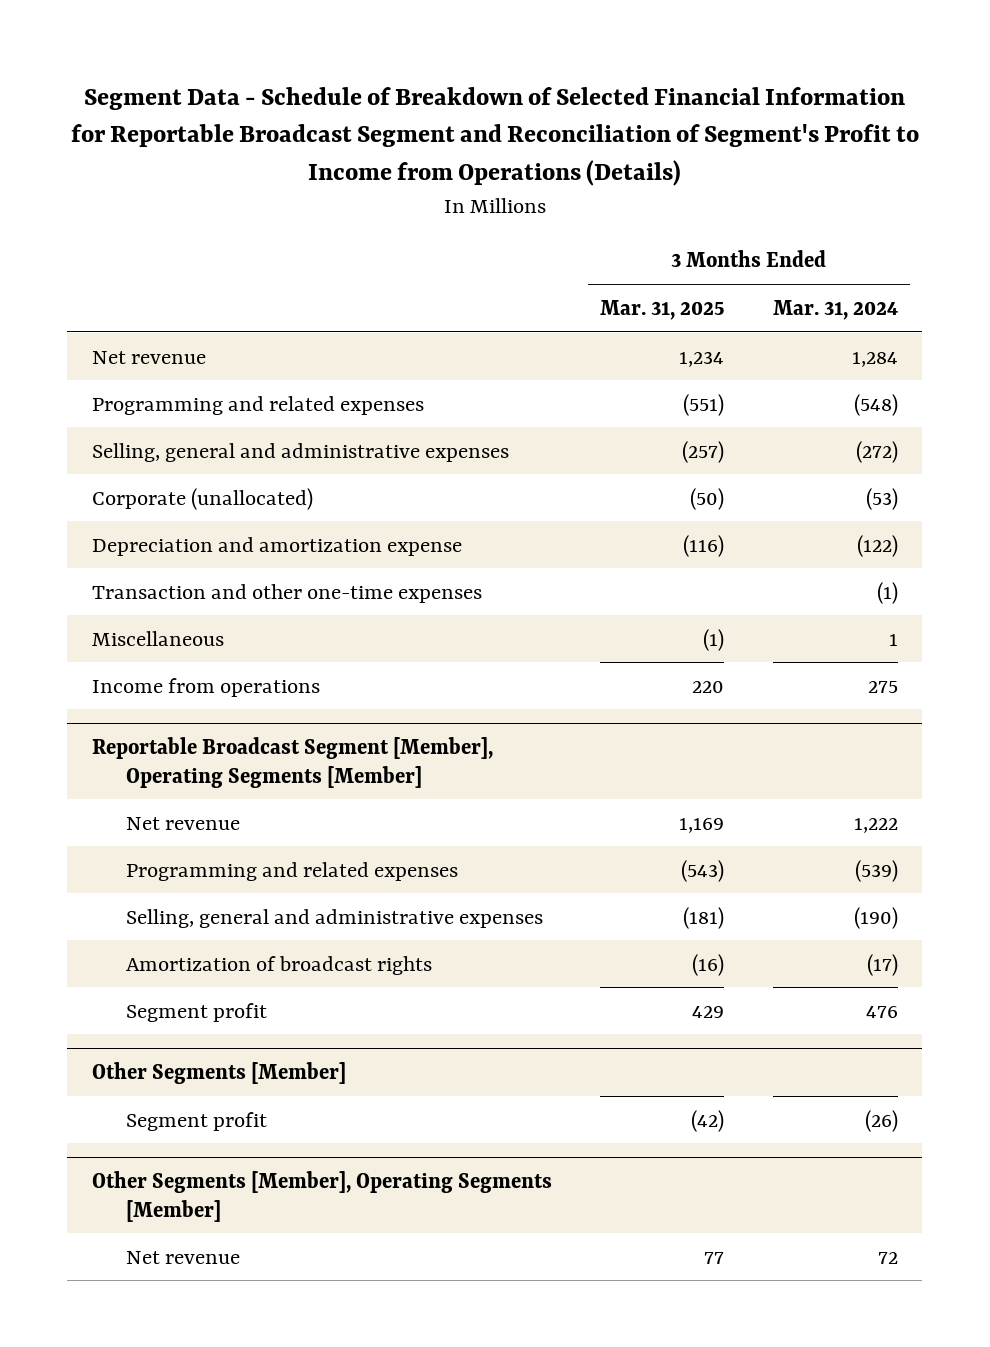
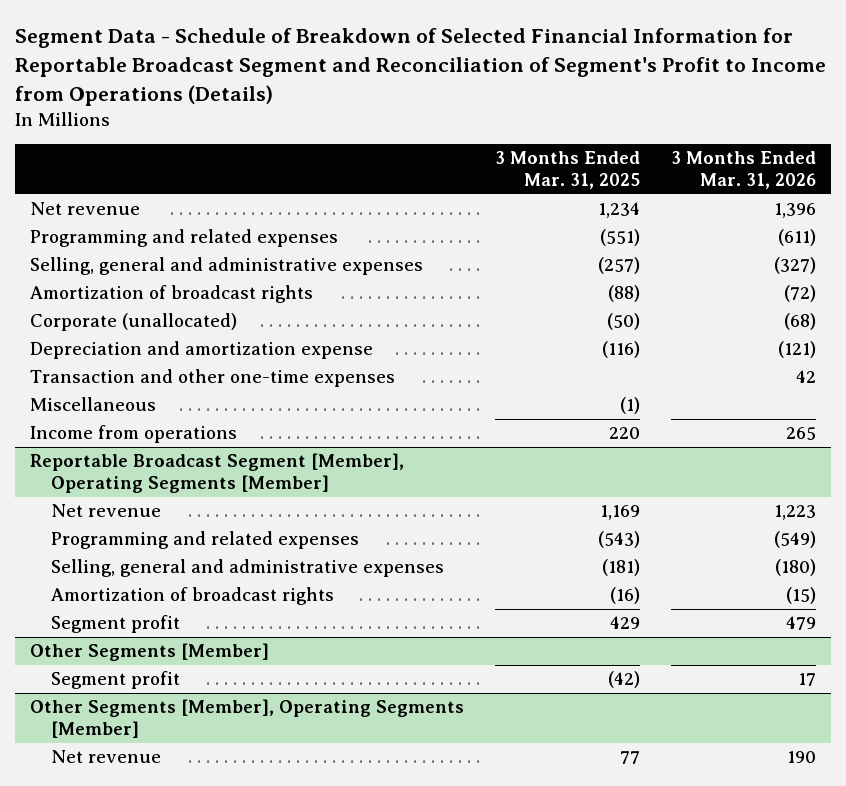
[773,299,899,320] Mar. 31, 2024 -> none
none -> [670,151,816,190] 3 Months Ended Mar. 31, 2026
none -> [30,285,314,304] Amortization of broadcast rights

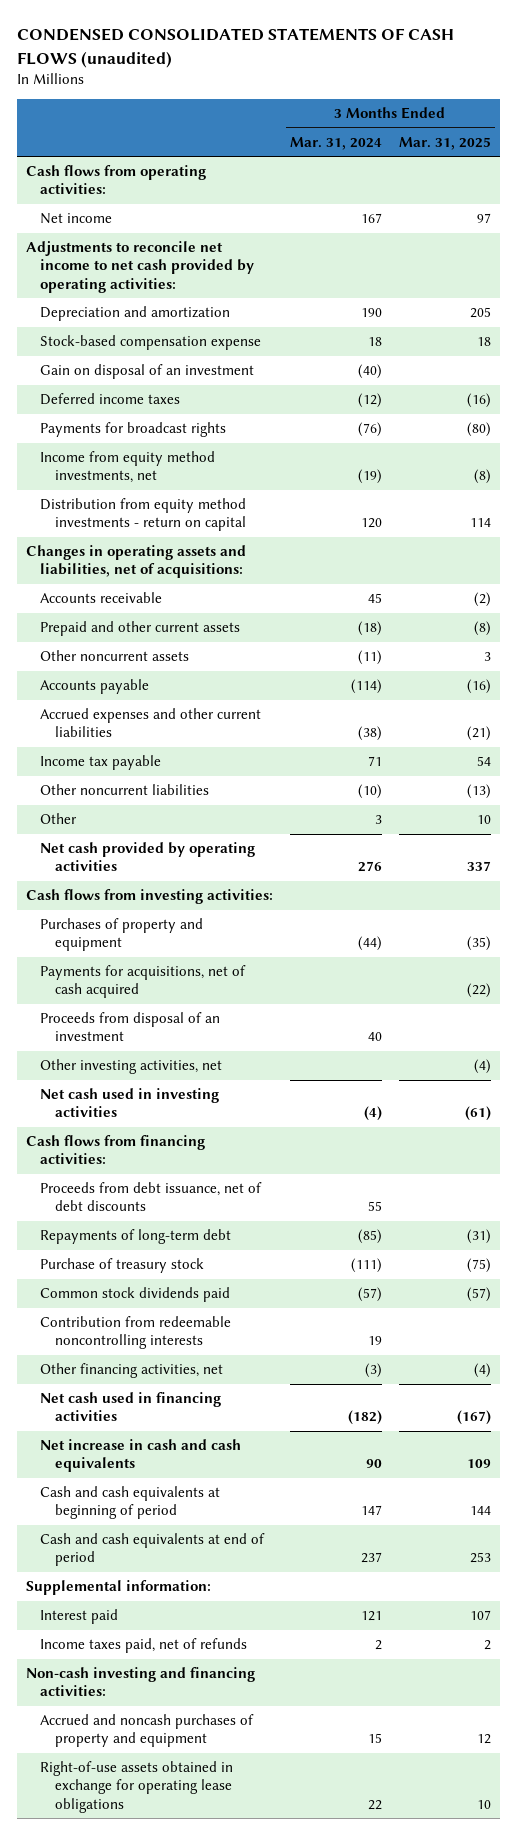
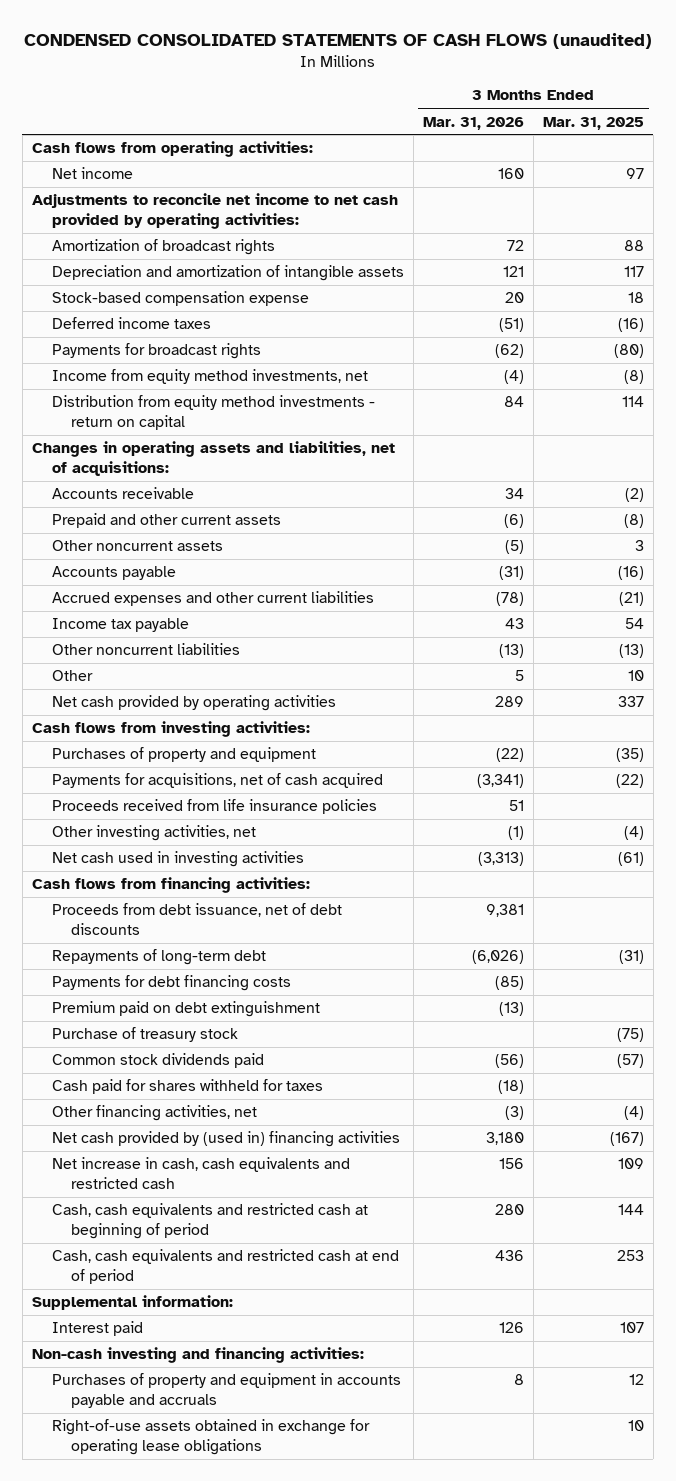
[289,136,382,150] Mar. 31, 2024 -> none
none -> [422,116,524,130] Mar. 31, 2026
none -> [51,239,275,256] Amortization of broadcast rights
[40,306,231,322] Depreciation and amortization -> [51,265,404,282] Depreciation and amortization of intangible assets
[470,307,492,319] 205 -> [623,266,644,278] 117
[40,364,255,380] Gain on disposal of an investment -> none
[40,1012,221,1042] Proceeds from disposal of an investment -> none
none -> [51,799,377,815] Proceeds received from life insurance policies
none -> [51,975,291,992] Payments for debt financing costs
none -> [51,1001,320,1018] Premium paid on debt extinguishment
[40,1316,232,1350] Contribution from redeemable noncontrolling interests -> none
none -> [51,1079,323,1095] Cash paid for shares withheld for taxes
[40,1392,222,1422] Net cash used in financing activities -> [51,1131,400,1148] Net cash provided by (used in) financing activities
[40,1439,242,1473] Net increase in cash and cash equivalents -> [51,1157,350,1189] Net increase in cash, cash equivalents and restricted cash
[40,1486,221,1520] Cash and cash equivalents at beginning of period -> [51,1203,368,1239] Cash, cash equivalents and restricted cash at beginning of period
[40,1533,266,1567] Cash and cash equivalents at end of period -> [51,1249,399,1284] Cash, cash equivalents and restricted cash at end of period
[40,1638,248,1654] Income taxes paid, net of refunds -> none
[40,1714,255,1748] Accrued and noncash purchases of property and equipment -> [51,1373,401,1408] Purchases of property and equipment in accounts payable and accruals

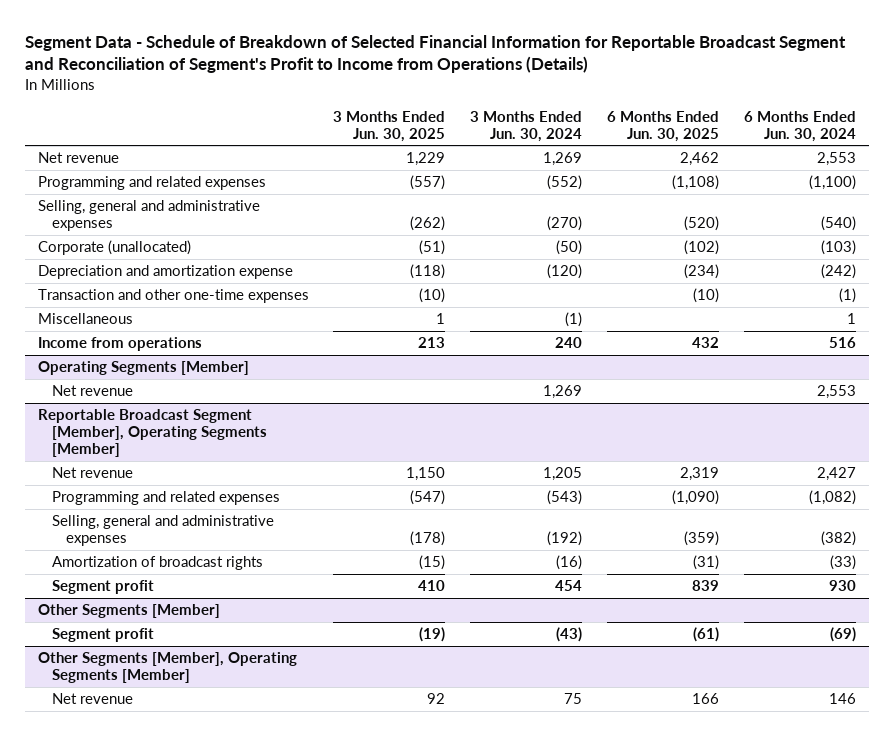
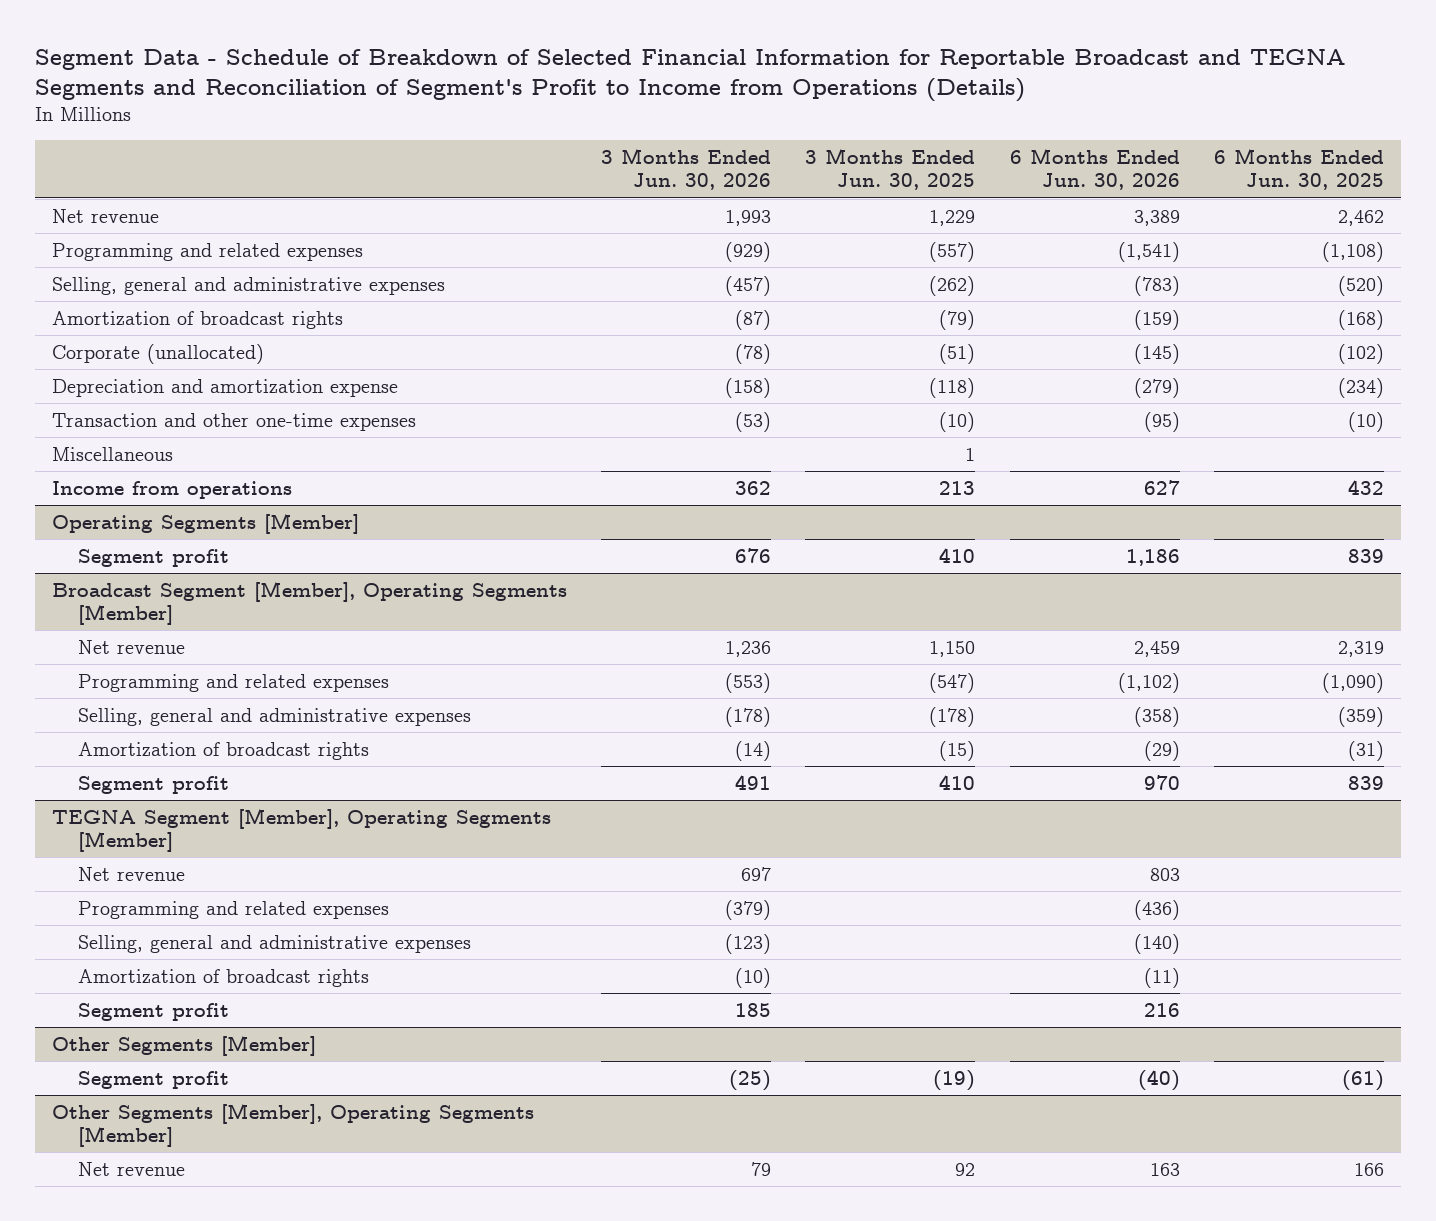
[25,34,847,74] Segment Data - Schedule of Breakdown of Selected Financial Information for Reportable Broadcast Segment and Reconciliation of Segment's Profit to Income from Operations (Details) -> [34,48,1345,102] Segment Data - Schedule of Breakdown of Selected Financial Information for Reportable Broadcast and TEGNA Segments and Reconciliation of Segment's Profit to Income from Operations (Details)
[470,110,583,142] 3 Months Ended Jun. 30, 2024 -> none
[744,110,857,142] 6 Months Ended Jun. 30, 2024 -> none
none -> [601,148,772,191] 3 Months Ended Jun. 30, 2026
none -> [1009,148,1180,191] 6 Months Ended Jun. 30, 2026
none -> [51,310,343,329] Amortization of broadcast rights
[51,385,133,397] Net revenue -> none
none -> [78,548,230,567] Segment profit
[37,409,267,458] Reportable Broadcast Segment [Member], Operating Segments [Member] -> [51,580,567,626] Broadcast Segment [Member], Operating Segments [Member]
none -> [51,807,551,853] TEGNA Segment [Member], Operating Segments [Member]
none -> [78,866,186,881] Net revenue
none -> [78,900,390,919] Programming and related expenses
none -> [78,934,472,953] Selling, general and administrative expenses
none -> [78,968,370,987] Amortization of broadcast rights
none -> [78,1002,230,1021] Segment profit

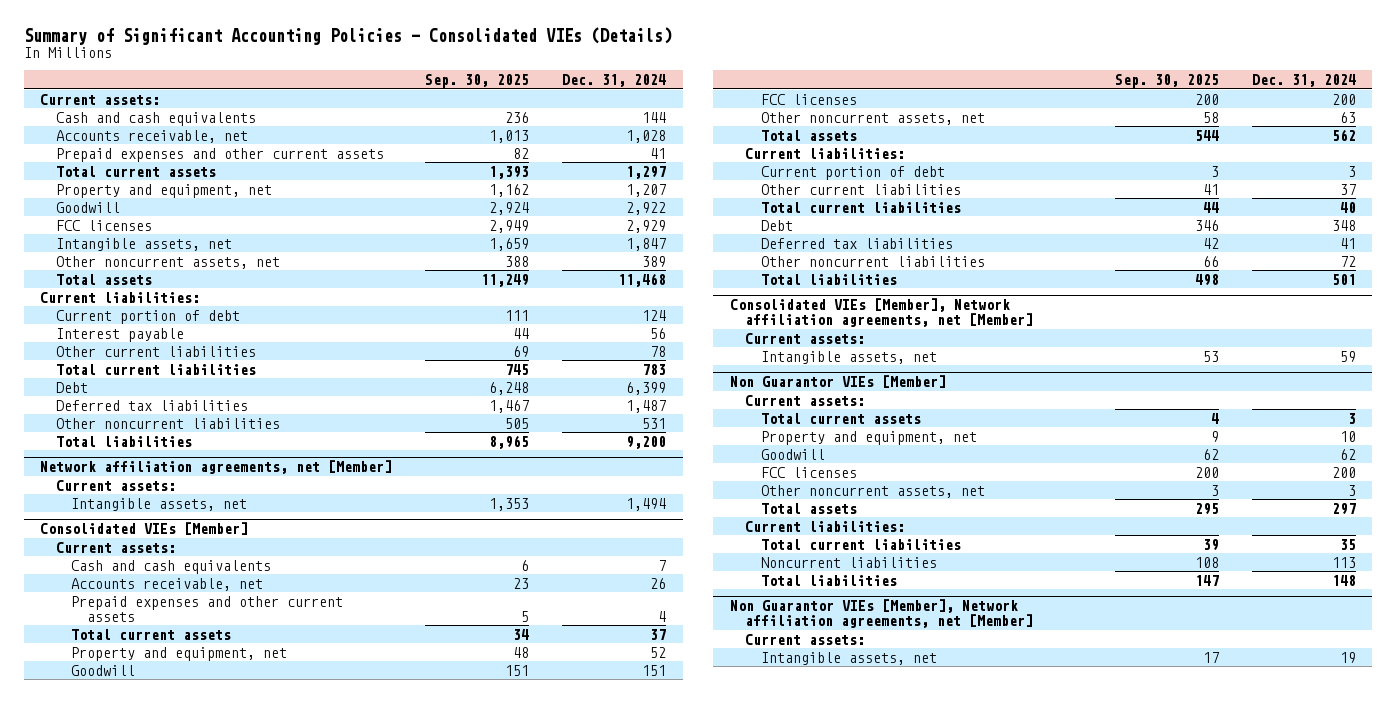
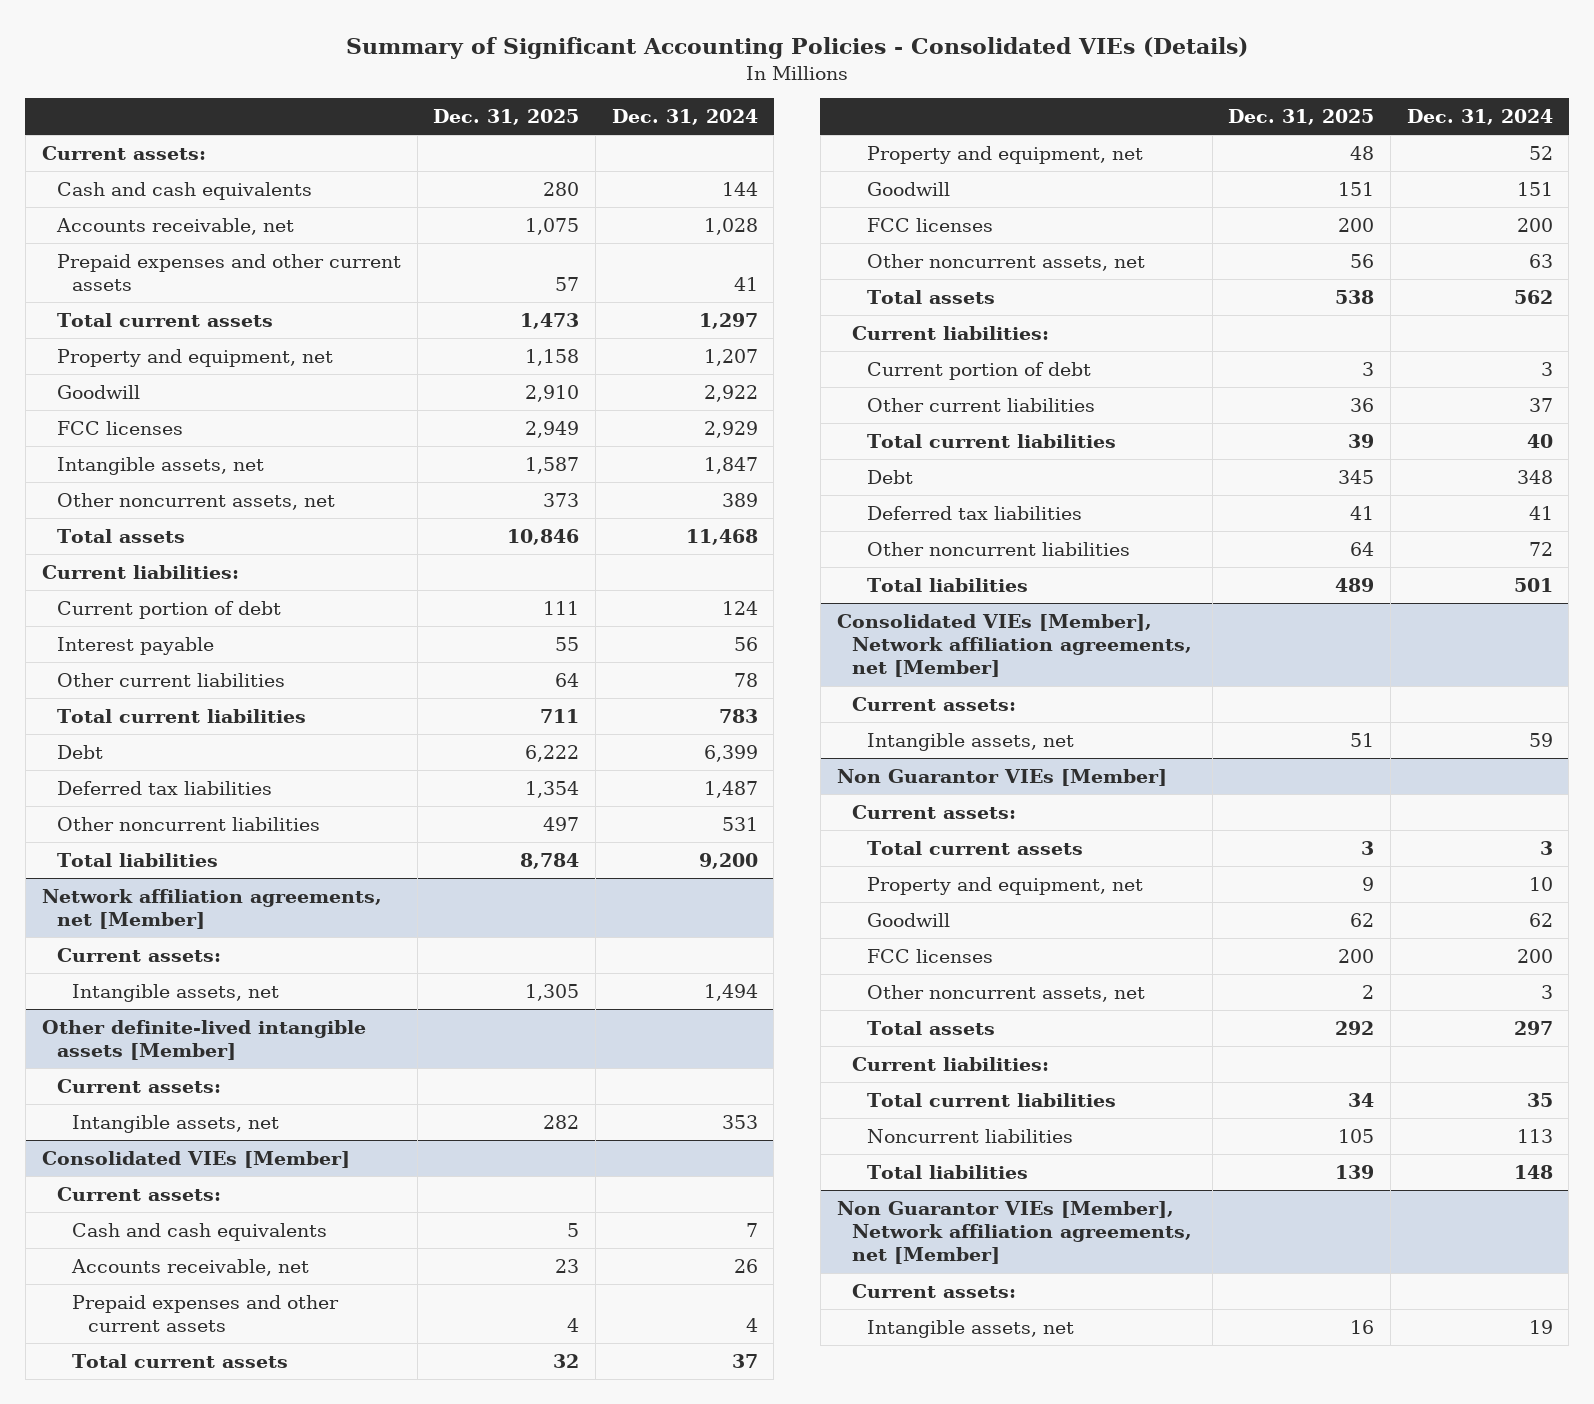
[425,74,530,89] Sep. 30, 2025 -> none
none -> [433,109,580,126] Dec. 31, 2025
none -> [41,1019,366,1061] Other definite-lived intangible assets [Member]
none -> [56,1078,221,1093] Current assets:
none -> [72,1114,280,1133] Intangible assets, net

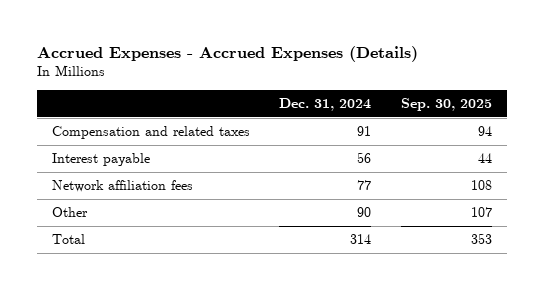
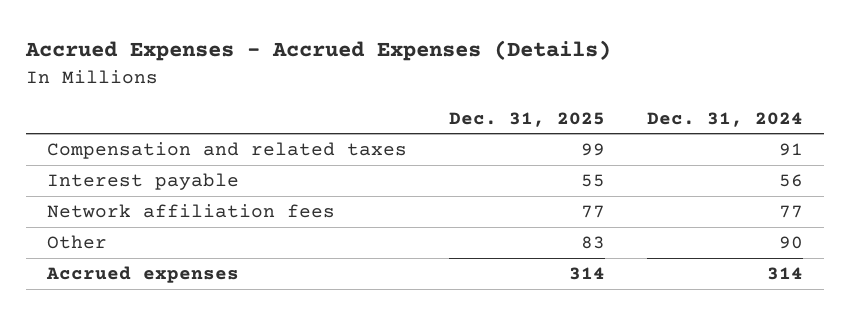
[400,97,492,111] Sep. 30, 2025 -> none
none -> [448,111,605,127] Dec. 31, 2025
[51,234,85,245] Total -> [45,266,239,284] Accrued expenses

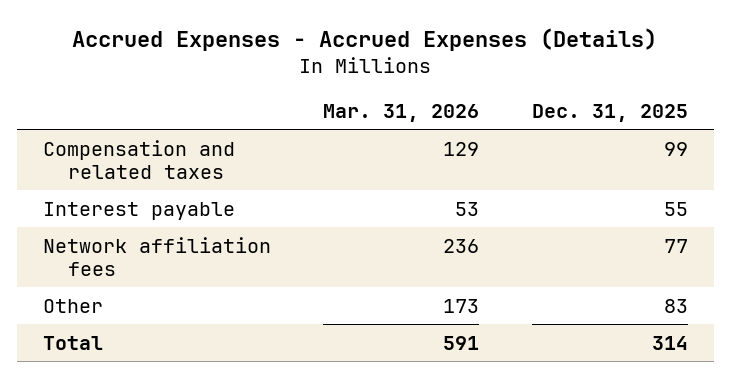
[646,111,803,127] Dec. 31, 2024 -> none
none -> [323,103,480,122] Mar. 31, 2026
[45,266,239,284] Accrued expenses -> [42,335,103,350] Total

